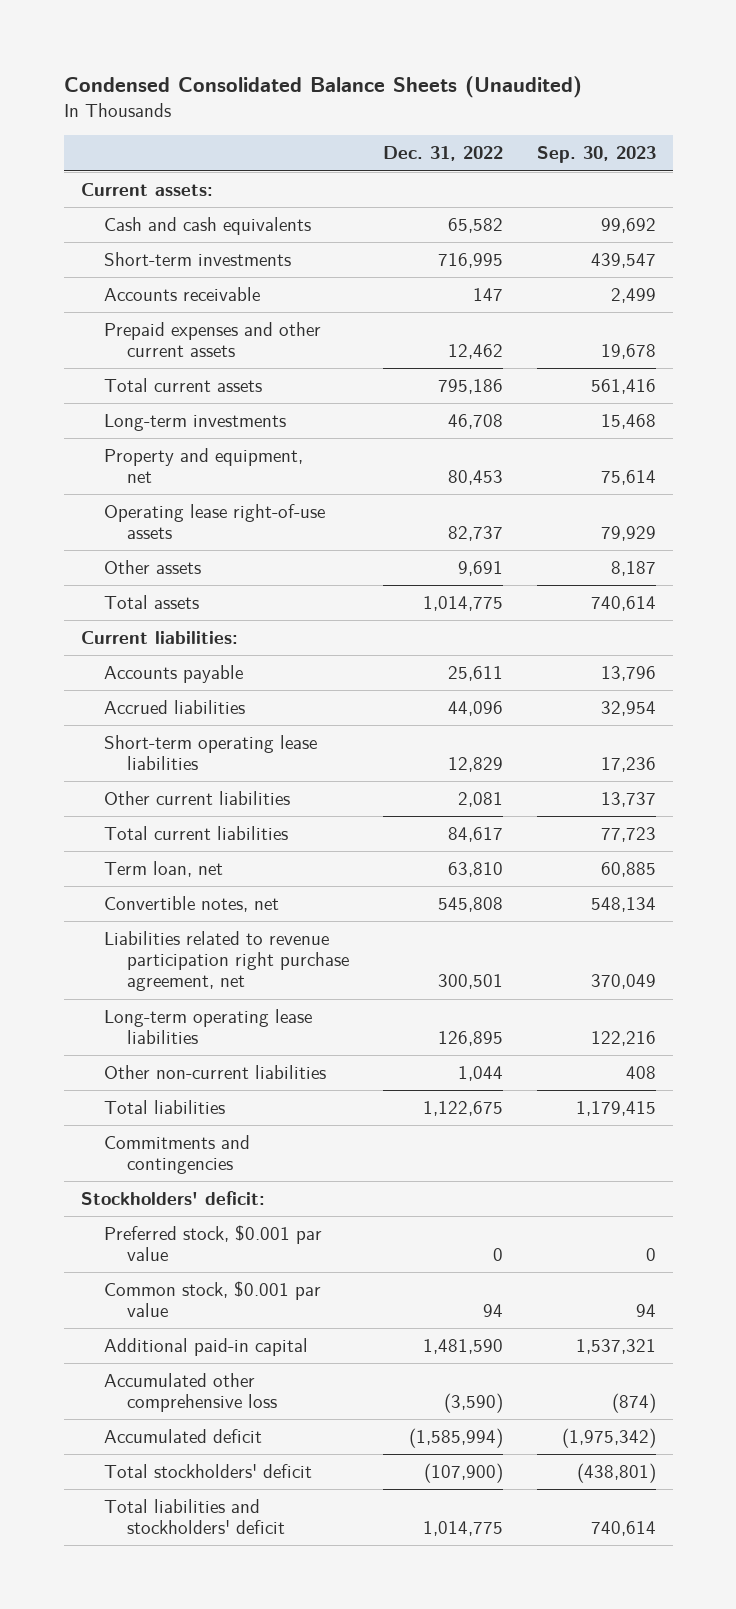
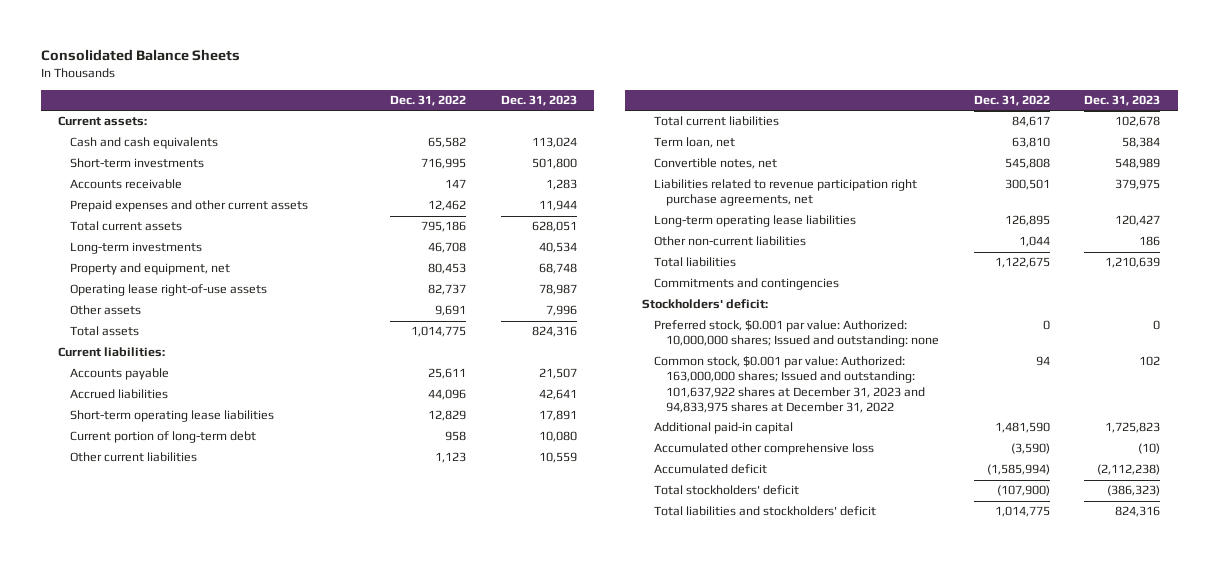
[63,76,582,99] Condensed Consolidated Balance Sheets (Unaudited) -> [41,49,241,62] Consolidated Balance Sheets
[536,146,656,164] Sep. 30, 2023 -> none
none -> [500,94,577,106] Dec. 31, 2023
none -> [70,431,257,444] Current portion of long-term debt
[457,792,503,808] 2,081 -> [434,452,466,464] 1,123
[103,931,350,992] Liabilities related to revenue participation right purchase agreement, net -> [654,179,918,207] Liabilities related to revenue participation right purchase agreements, net
[103,1225,322,1262] Preferred stock, $0.001 par value -> [654,320,939,348] Preferred stock, $0.001 par value: Authorized: 10,000,000 shares; Issued and outstanding: none
[103,1281,321,1318] Common stock, $0.001 par value -> [654,356,925,413] Common stock, $0.001 par value: Authorized: 163,000,000 shares; Issued and outstanding: 101,637,922 shares at December 31, 2023 and 94,833,975 shares at December 31, 2022

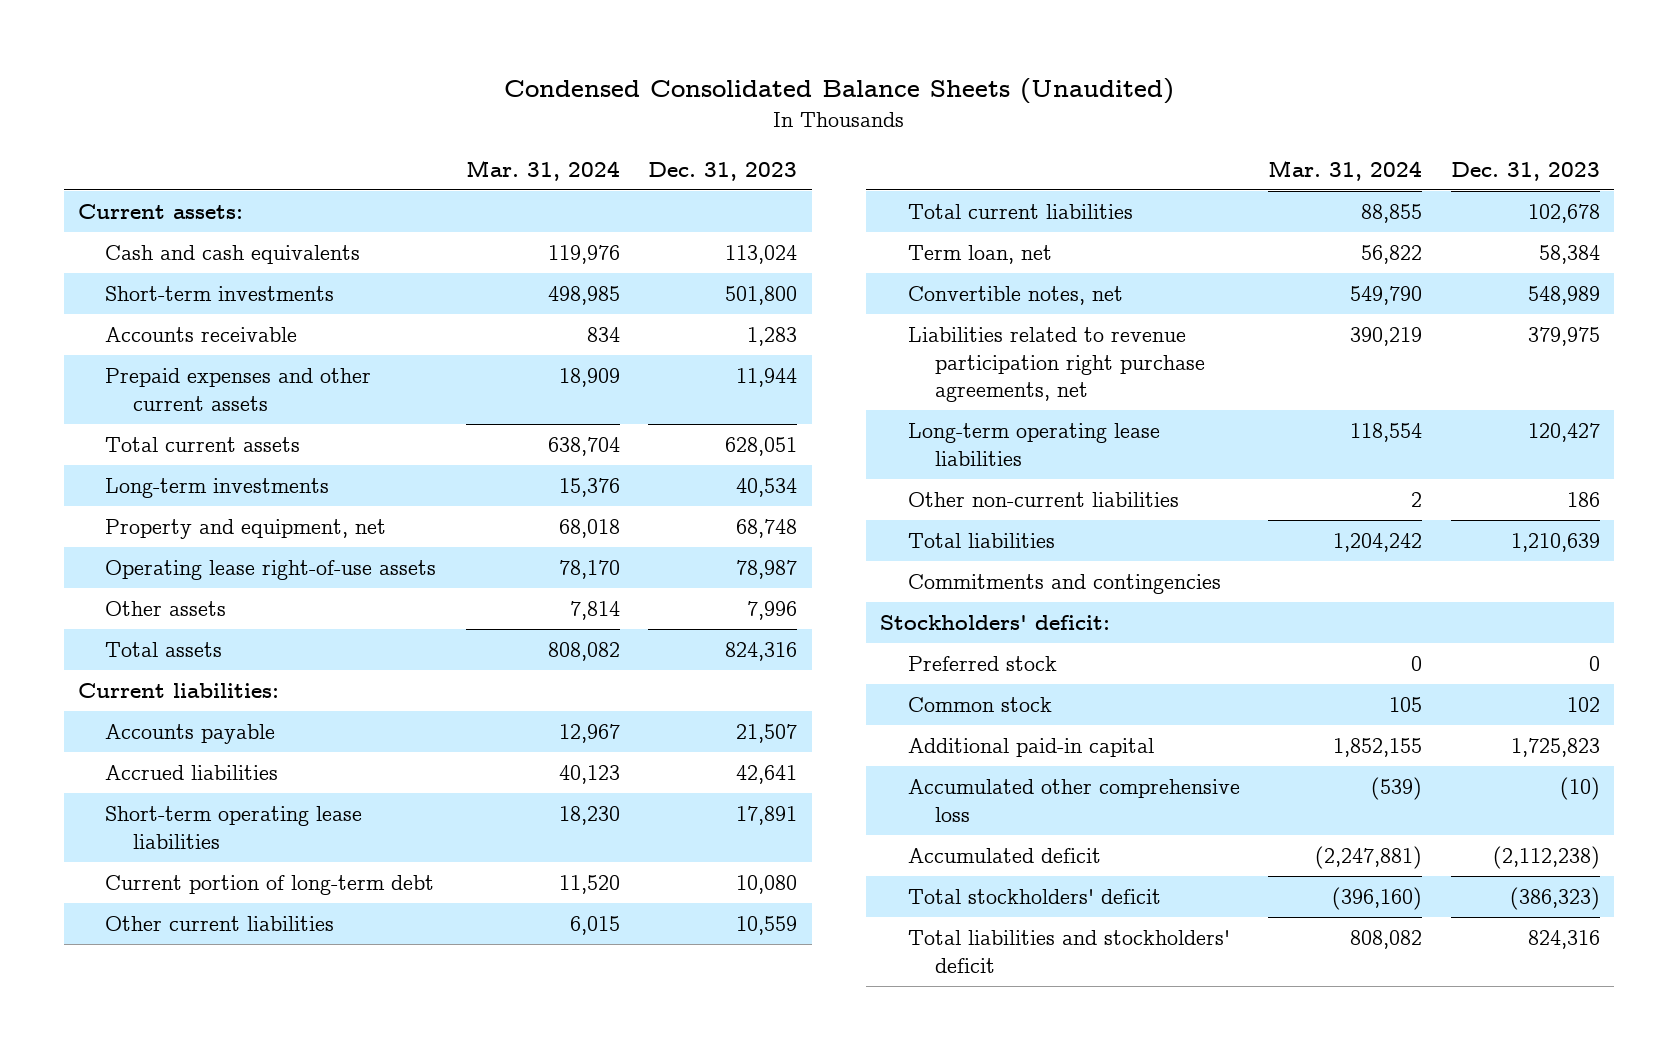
[41,49,241,62] Consolidated Balance Sheets -> [503,78,1174,105] Condensed Consolidated Balance Sheets (Unaudited)
[389,94,466,106] Dec. 31, 2022 -> none
none -> [465,159,620,181] Mar. 31, 2024
[654,320,939,348] Preferred stock, $0.001 par value: Authorized: 10,000,000 shares; Issued and outstanding: none -> [907,656,1057,672] Preferred stock
[654,356,925,413] Common stock, $0.001 par value: Authorized: 163,000,000 shares; Issued and outstanding: 101,637,922 shares at December 31, 2023 and 94,833,975 shares at December 31, 2022 -> [907,697,1052,713] Common stock

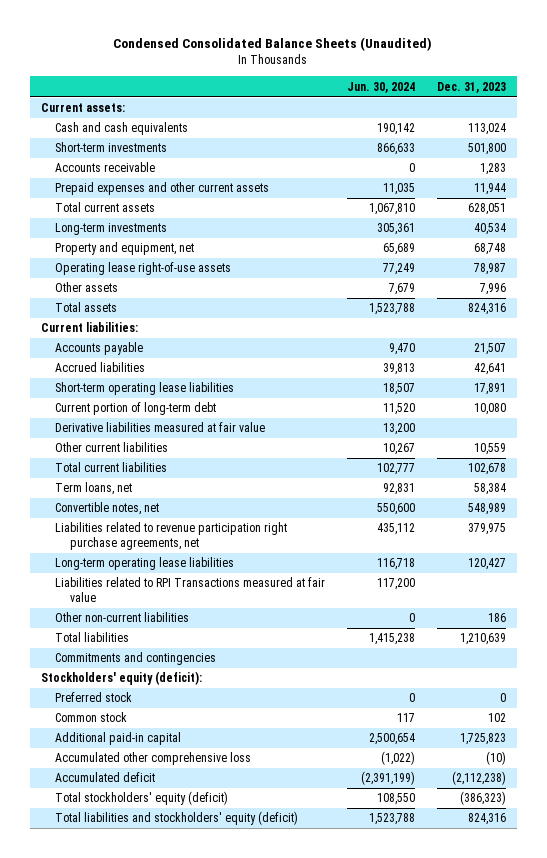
[465,159,620,181] Mar. 31, 2024 -> none
none -> [347,81,416,93] Jun. 30, 2024
none -> [55,422,266,433] Derivative liabilities measured at fair value
[907,245,1052,265] Term loan, net -> [55,482,133,496] Term loans, net
none -> [55,577,326,603] Liabilities related to RPI Transactions measured at fair value
[880,615,1111,631] Stockholders' deficit: -> [40,671,202,686] Stockholders' equity (deficit):
[907,889,1161,905] Total stockholders' deficit -> [55,791,229,806] Total stockholders' equity (deficit)
[907,930,1230,973] Total liabilities and stockholders' deficit -> [55,811,299,826] Total liabilities and stockholders' equity (deficit)

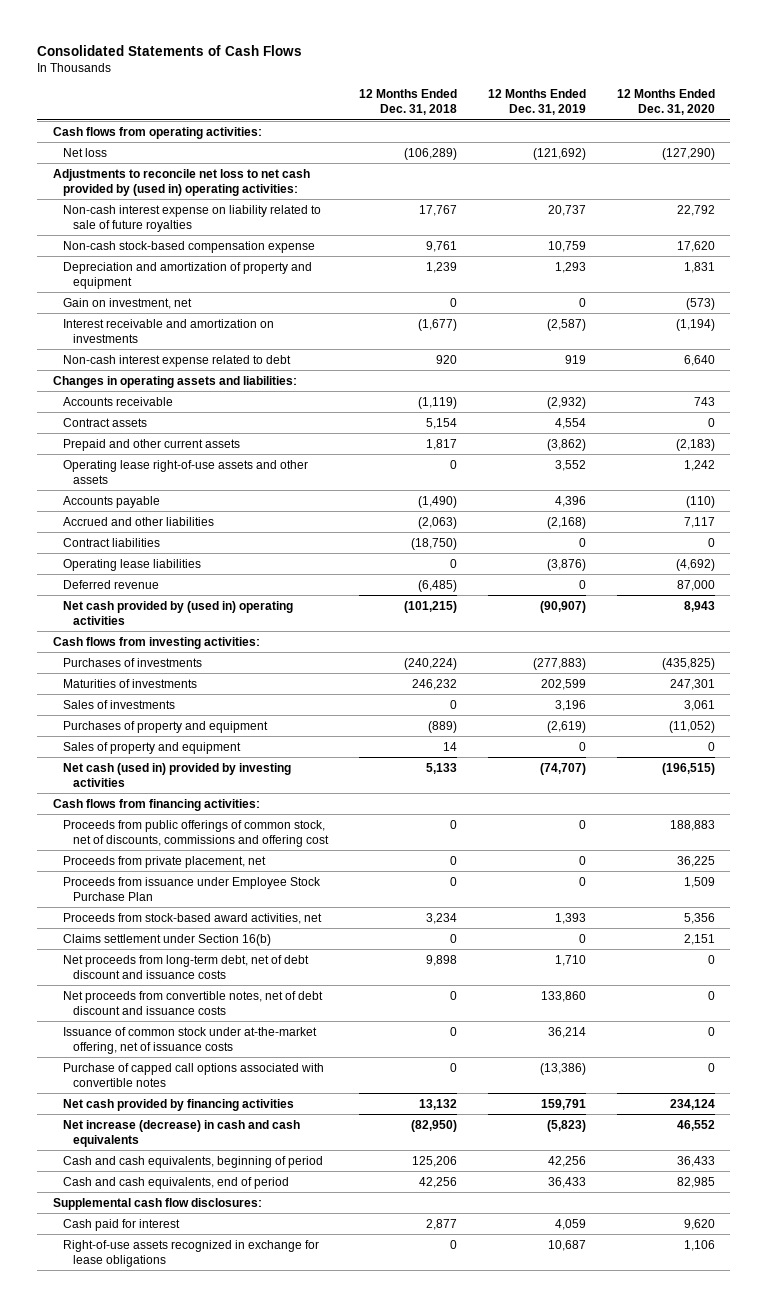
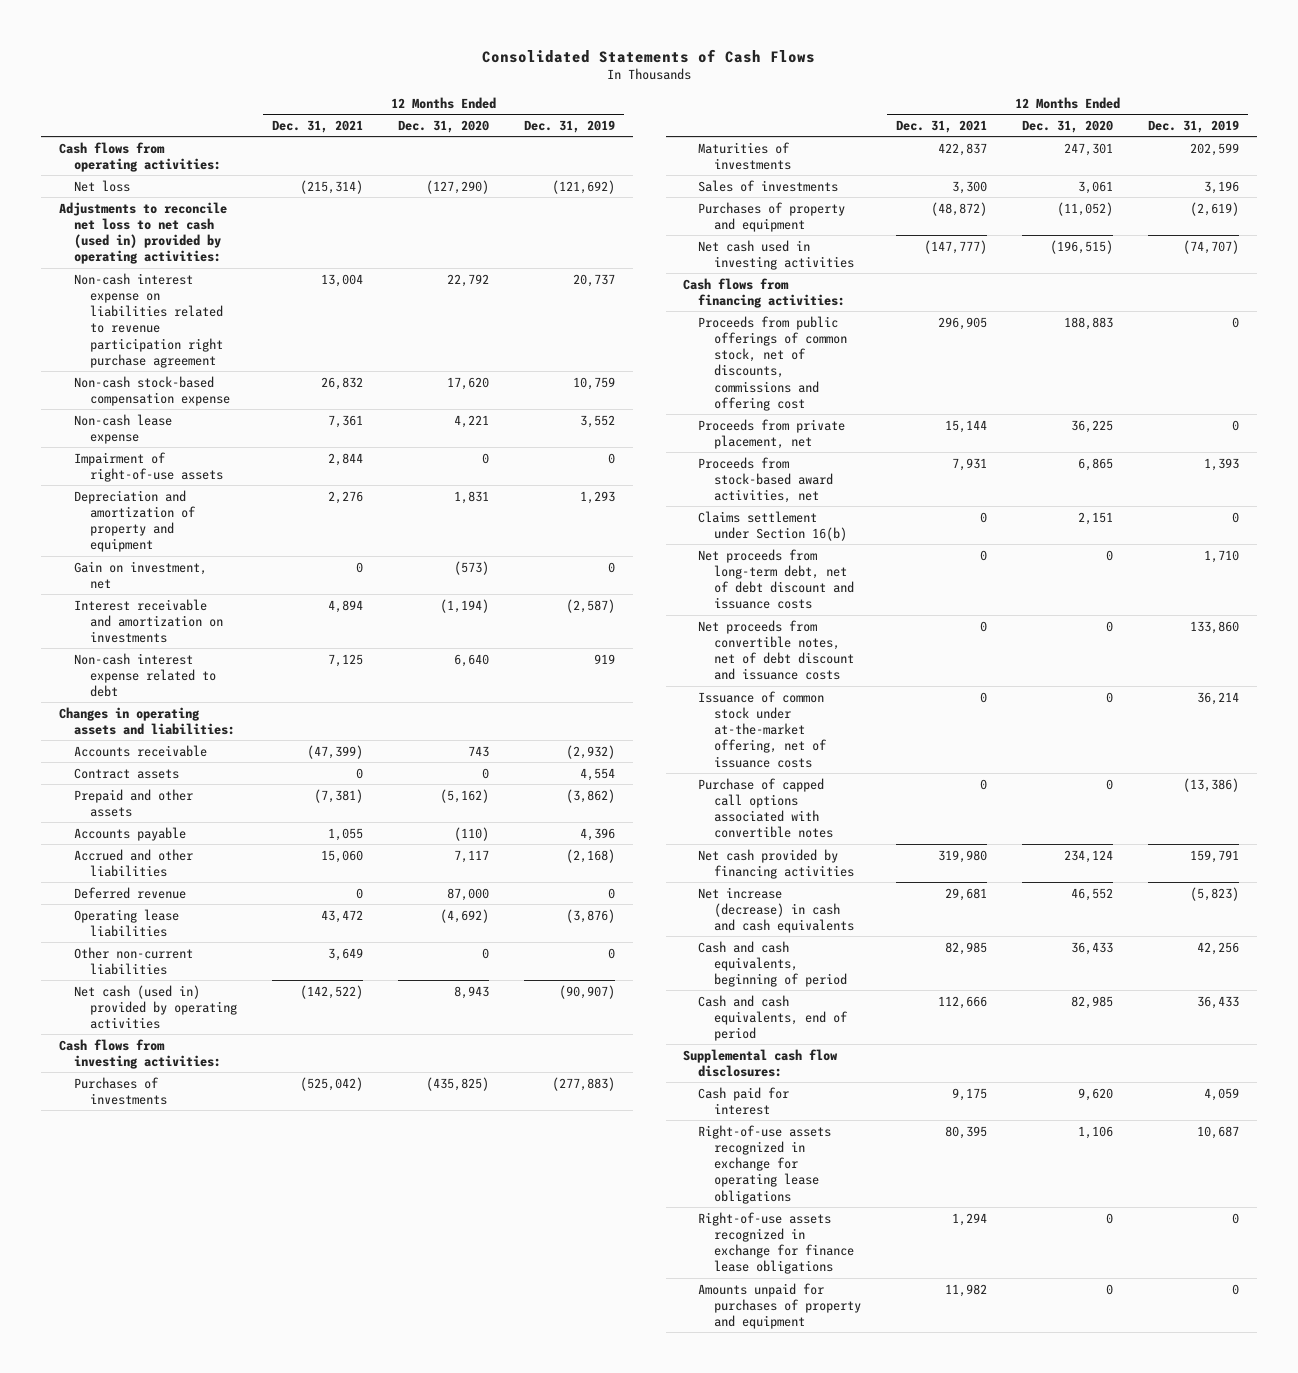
[358,89,457,116] 12 Months Ended Dec. 31, 2018 -> none
none -> [271,119,363,133] Dec. 31, 2021
[52,168,310,196] Adjustments to reconcile net loss to net cash provided by (used in) operating activities: -> [59,201,228,265] Adjustments to reconcile net loss to net cash (used in) provided by operating activities:
[62,204,321,232] Non-cash interest expense on liability related to sale of future royalties -> [74,272,223,368] Non-cash interest expense on liabilities related to revenue participation right purchase agreement
none -> [74,413,173,444] Non-cash lease expense
none -> [74,451,223,482] Impairment of right-of-use assets
[62,459,308,484] Operating lease right-of-use assets and other assets -> none
[62,438,240,451] Prepaid and other current assets -> [74,788,194,817] Prepaid and other assets
[675,438,715,451] (2,183) -> [440,788,490,803] (5,162)
[62,537,160,547] Contract liabilities -> none
[62,558,201,571] Operating lease liabilities -> [74,908,180,937] Operating lease liabilities
none -> [74,946,194,975] Other non-current liabilities
[62,600,293,625] Net cash provided by (used in) operating activities -> [74,984,237,1030] Net cash (used in) provided by operating activities
[62,741,241,754] Sales of property and equipment -> none
[62,762,291,787] Net cash (used in) provided by investing activities -> [698,239,854,270] Net cash used in investing activities
[62,876,321,901] Proceeds from issuance under Employee Stock Purchase Plan -> none
[683,912,715,924] 5,356 -> [1078,457,1114,471] 6,865
[62,1239,319,1267] Right-of-use assets recognized in exchange for lease obligations -> [698,1124,832,1204] Right-of-use assets recognized in exchange for operating lease obligations
none -> [698,1211,854,1275] Right-of-use assets recognized in exchange for finance lease obligations
none -> [698,1282,861,1330] Amounts unpaid for purchases of property and equipment

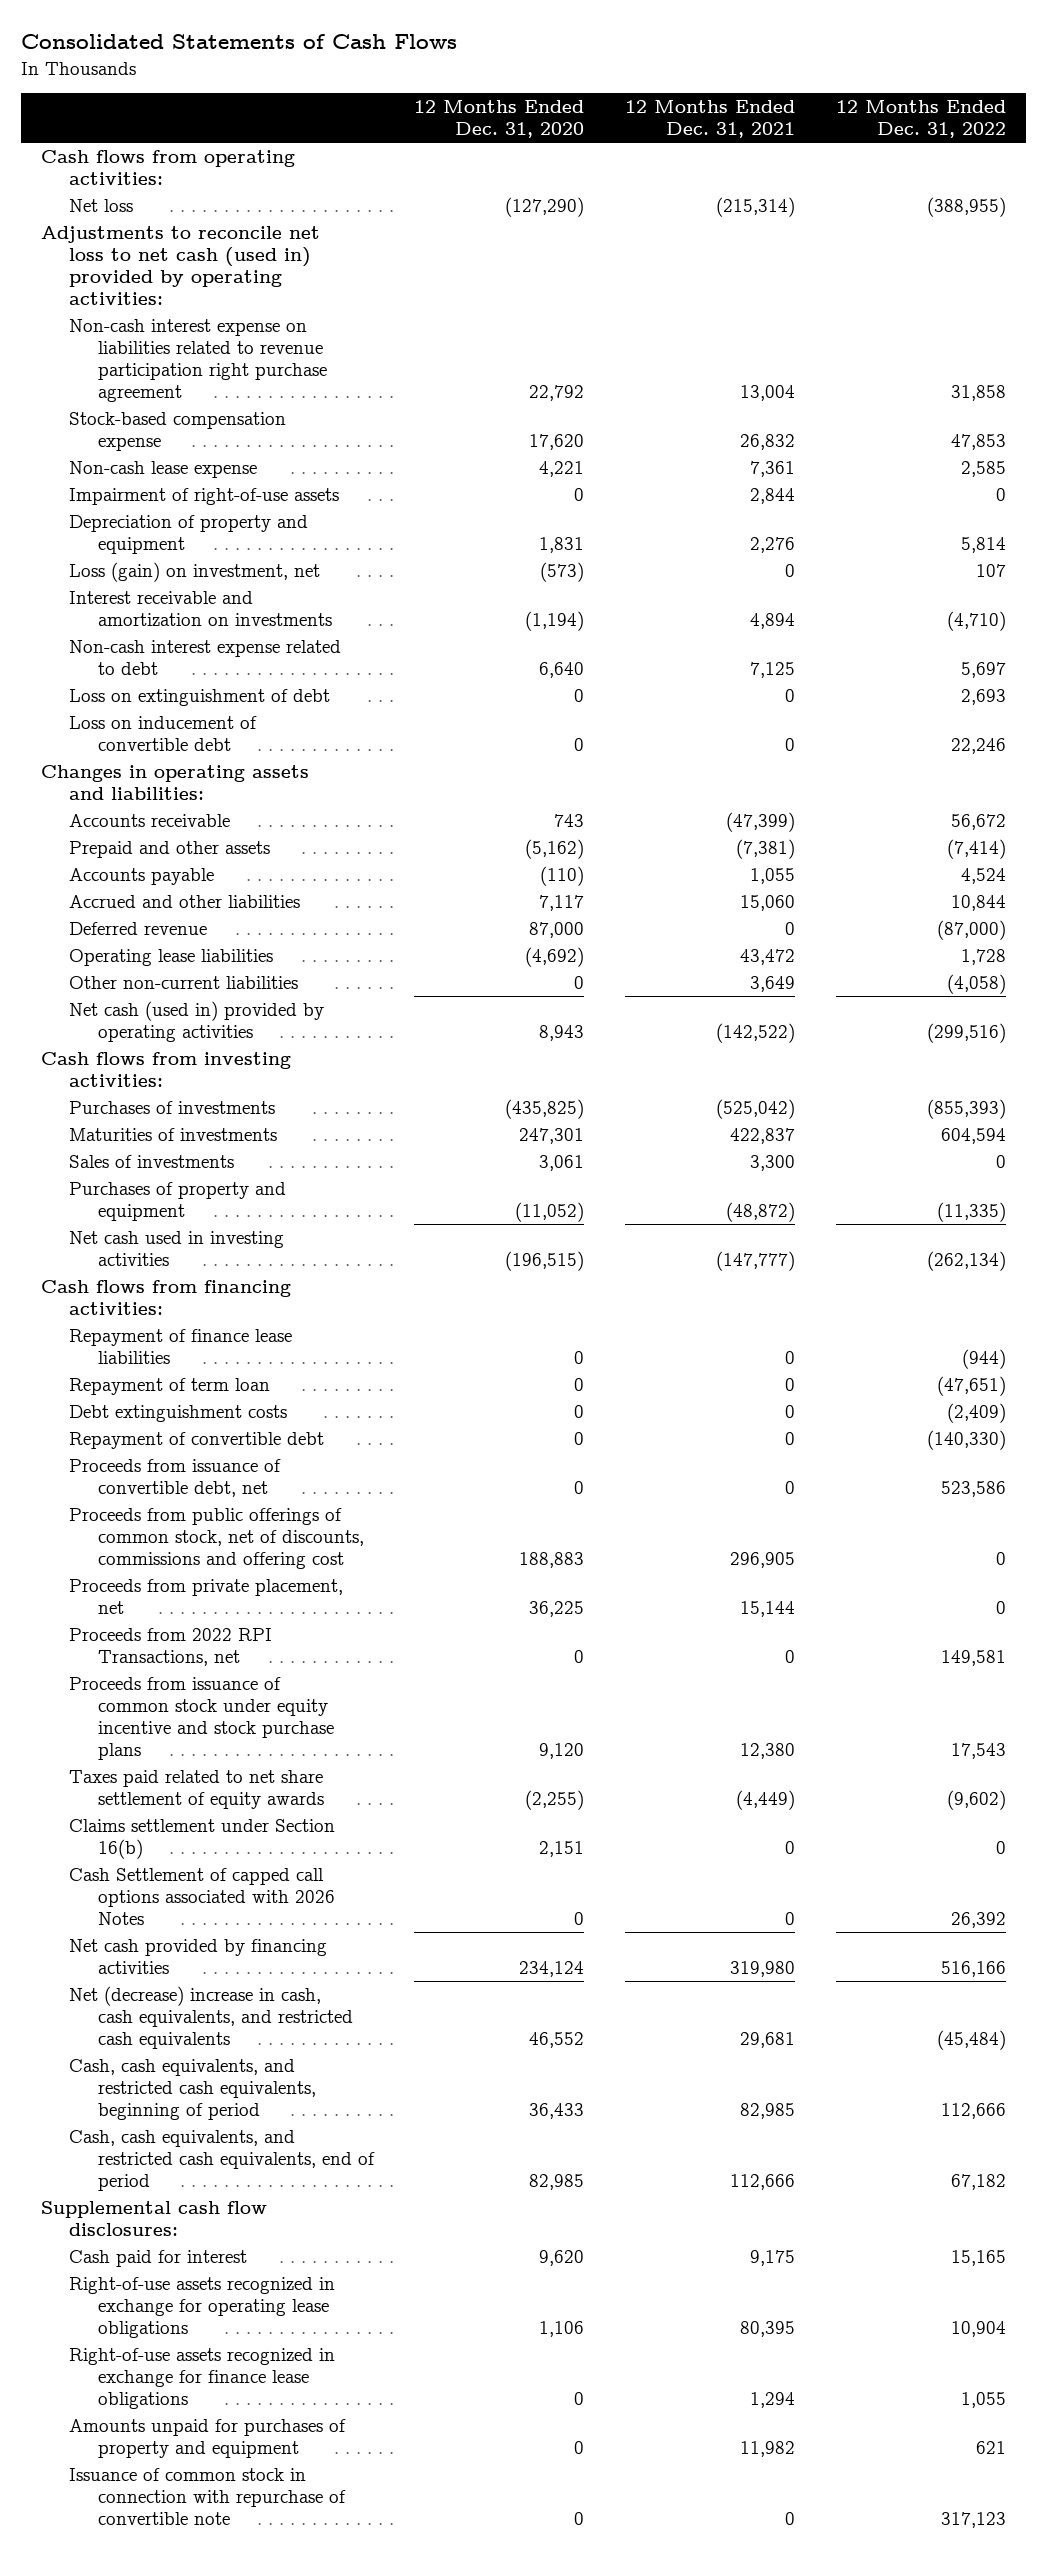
[524,119,616,133] Dec. 31, 2019 -> none
none -> [835,100,1006,139] 12 Months Ended Dec. 31, 2022
[74,375,230,406] Non-cash stock-based compensation expense -> [69,411,287,452] Stock-based compensation expense
[74,489,196,553] Depreciation and amortization of property and equipment -> [69,514,309,555] Depreciation of property and equipment
[74,560,208,589] Gain on investment, net -> [69,561,321,582] Loss (gain) on investment, net
none -> [69,688,331,706] Loss on extinguishment of debt
none -> [69,715,258,752] Loss on inducement of convertible debt
[74,767,180,779] Contract assets -> none
none -> [69,1328,293,1365] Repayment of finance lease liabilities
none -> [69,1377,271,1395] Repayment of term loan
none -> [69,1404,288,1422] Debt extinguishment costs
none -> [69,1431,325,1449] Repayment of convertible debt
none -> [69,1458,282,1498] Proceeds from issuance of convertible debt, net
[698,456,833,504] Proceeds from stock-based award activities, net -> none
none -> [69,1627,273,1667] Proceeds from 2022 RPI Transactions, net
none -> [69,1676,334,1761] Proceeds from issuance of common stock under equity incentive and stock purchase plans
none -> [69,1769,324,1810] Taxes paid related to net share settlement of equity awards
[698,548,854,610] Net proceeds from long-term debt, net of debt discount and issuance costs -> none
[698,619,854,681] Net proceeds from convertible notes, net of debt discount and issuance costs -> none
[698,690,827,768] Issuance of common stock under at-the-market offering, net of issuance costs -> none
[698,777,833,839] Purchase of capped call options associated with convertible notes -> [69,1867,335,1926] Cash Settlement of capped call options associated with 2026 Notes
[698,886,854,934] Net increase (decrease) in cash and cash equivalents -> [69,1985,353,2050] Net (decrease) increase in cash, cash equivalents, and restricted cash equivalents
[698,940,847,988] Cash and cash equivalents, beginning of period -> [69,2058,316,2121] Cash, cash equivalents, and restricted cash equivalents, beginning of period
[698,994,848,1042] Cash and cash equivalents, end of period -> [69,2129,375,2192] Cash, cash equivalents, and restricted cash equivalents, end of period
none -> [69,2467,346,2526] Issuance of common stock in connection with repurchase of convertible note

